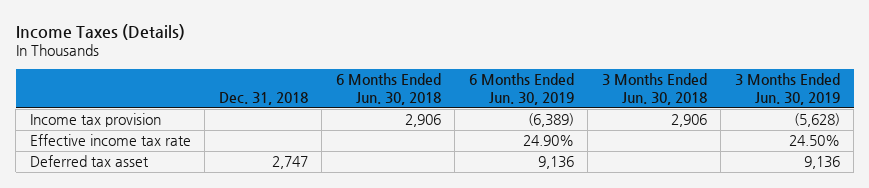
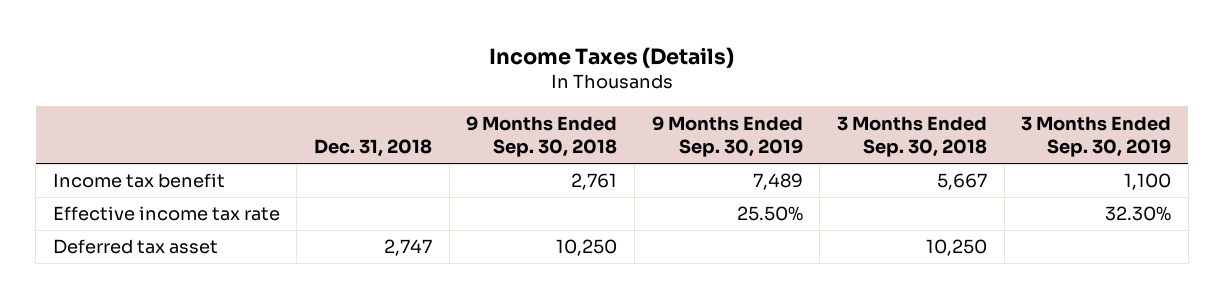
[335,73,441,105] 6 Months Ended Jun. 30, 2018 -> none
[468,73,574,105] 6 Months Ended Jun. 30, 2019 -> none
[601,73,707,105] 3 Months Ended Jun. 30, 2018 -> none
[734,73,840,105] 3 Months Ended Jun. 30, 2019 -> none
none -> [466,115,618,157] 9 Months Ended Sep. 30, 2018
none -> [651,115,803,157] 9 Months Ended Sep. 30, 2019
none -> [836,115,987,157] 3 Months Ended Sep. 30, 2018
none -> [1021,115,1172,157] 3 Months Ended Sep. 30, 2019
[29,113,161,128] Income tax provision -> [52,173,225,189] Income tax benefit

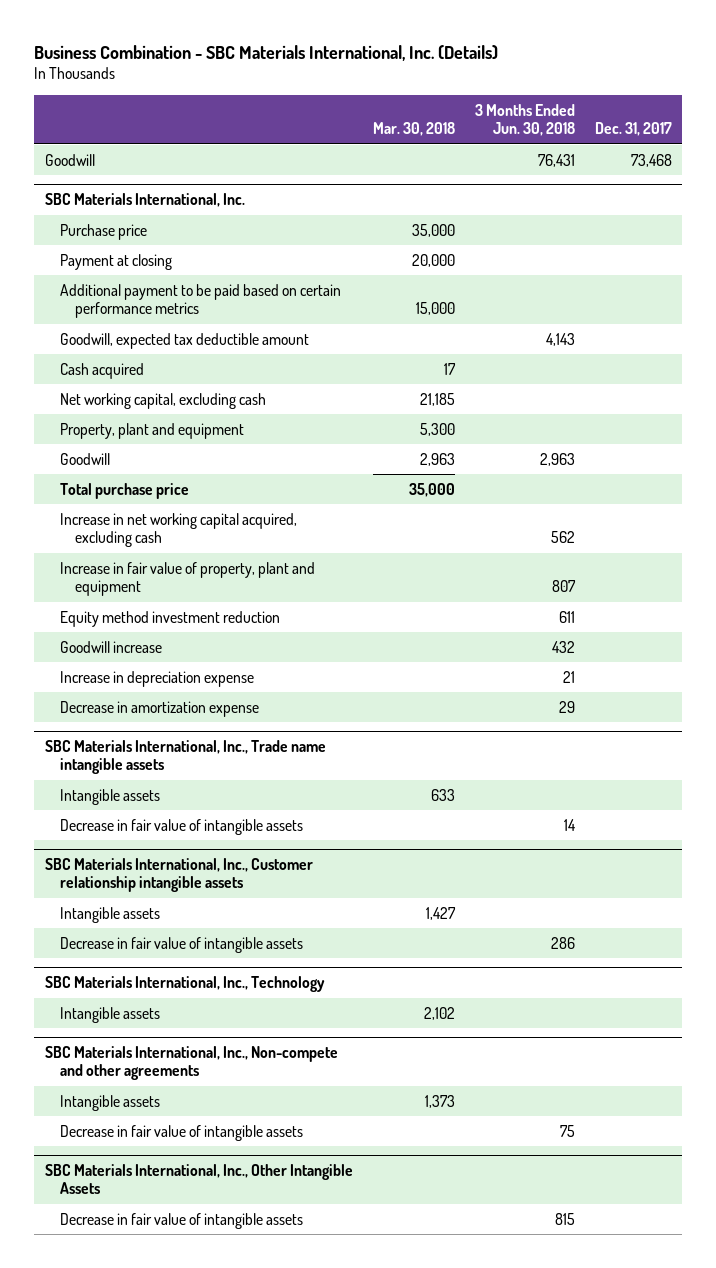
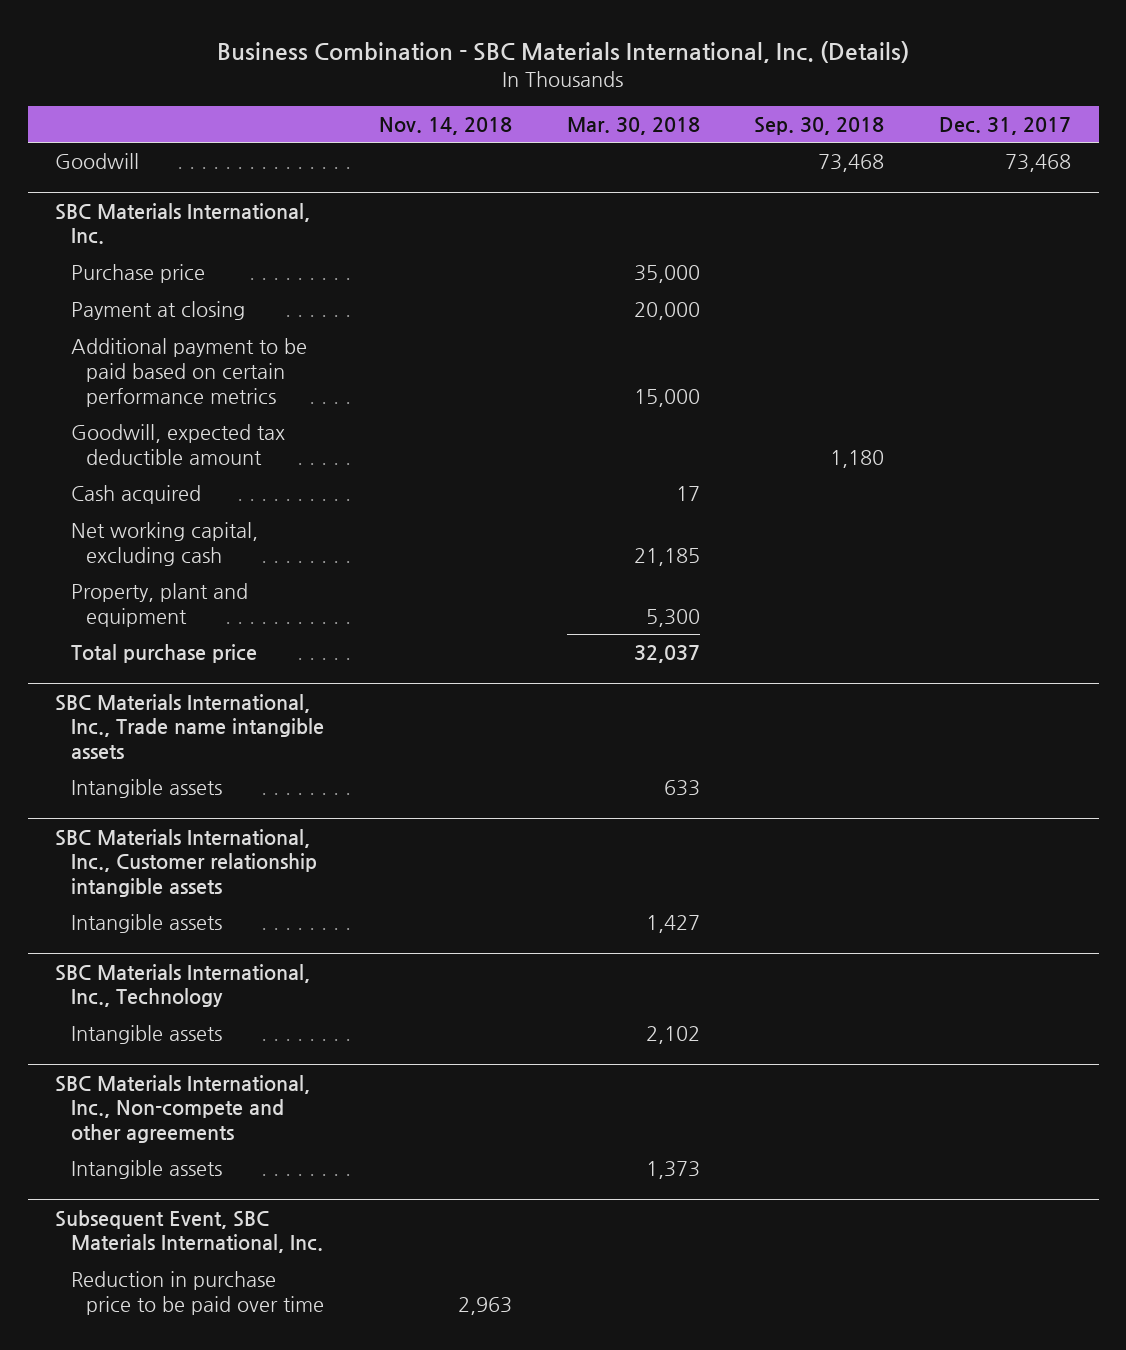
[474,103,575,136] 3 Months Ended Jun. 30, 2018 -> none
none -> [378,116,512,135] Nov. 14, 2018
none -> [754,116,885,135] Sep. 30, 2018
[59,452,110,465] Goodwill -> none
[59,512,297,548] Increase in net working capital acquired, excluding cash -> none
[59,561,315,597] Increase in fair value of property, plant and equipment -> none
[59,610,280,627] Equity method investment reduction -> none
[59,640,162,653] Goodwill increase -> none
[59,670,254,687] Increase in depreciation expense -> none
[59,700,259,717] Decrease in amortization expense -> none
[408,482,455,497] 35,000 -> [633,645,700,664] 32,037
[59,818,303,835] Decrease in fair value of intangible assets -> none
[59,936,303,953] Decrease in fair value of intangible assets -> none
[59,1124,303,1141] Decrease in fair value of intangible assets -> none
[44,1164,353,1195] SBC Materials International, Inc., Other Intangible Assets -> none
[59,1212,303,1229] Decrease in fair value of intangible assets -> none
none -> [55,1209,323,1254] Subsequent Event, SBC Materials International, Inc.
none -> [70,1271,324,1315] Reduction in purchase price to be paid over time

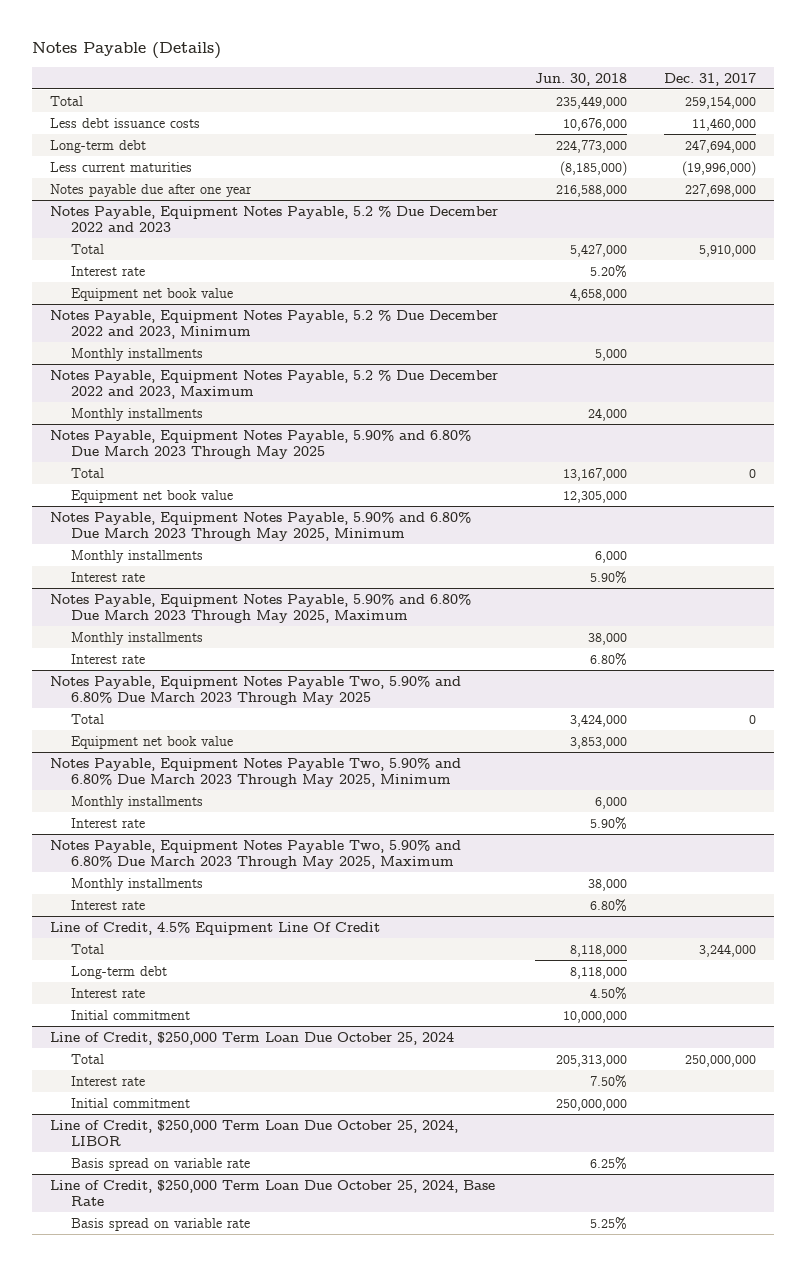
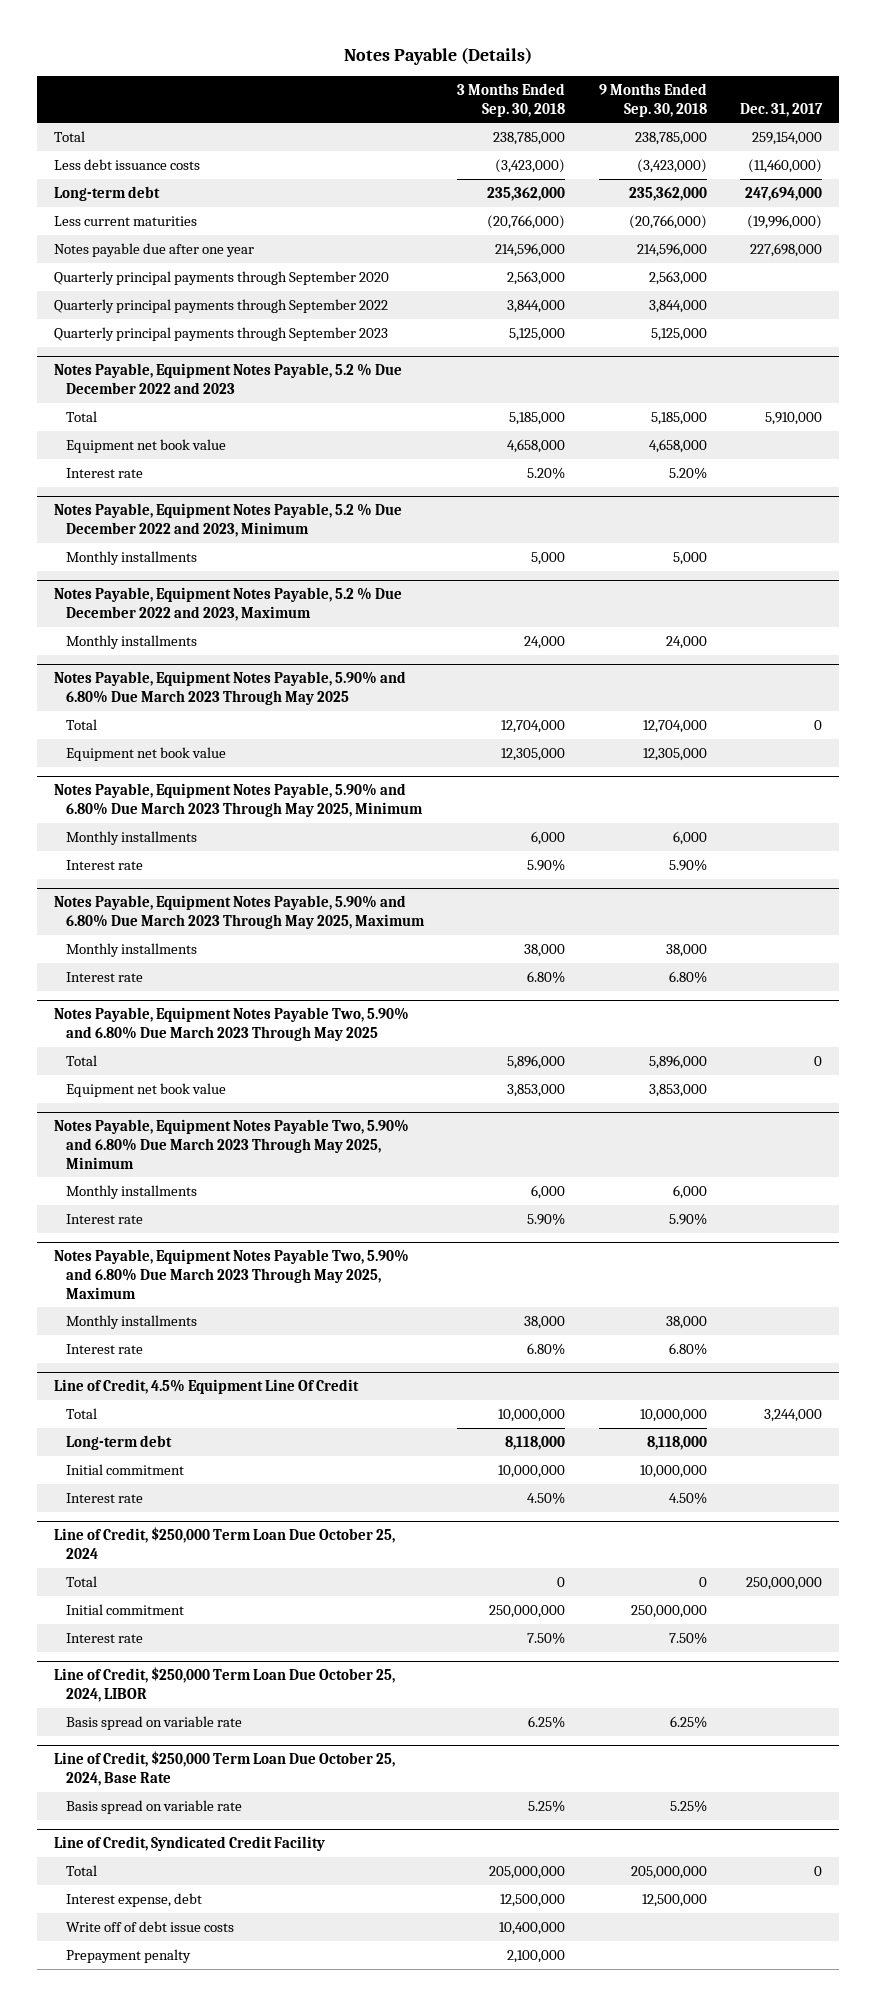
[535,73,628,87] Jun. 30, 2018 -> none
none -> [457,83,566,117] 3 Months Ended Sep. 30, 2018
none -> [598,83,707,117] 9 Months Ended Sep. 30, 2018
[692,117,757,131] 11,460,000 -> [748,159,823,174] (11,460,000)
none -> [53,271,389,286] Quarterly principal payments through September 2020
none -> [53,299,388,314] Quarterly principal payments through September 2022
none -> [53,327,388,342] Quarterly principal payments through September 2023
[71,265,146,276] Interest rate -> [66,468,144,479] Interest rate
[71,987,146,998] Interest rate -> [66,1493,144,1504] Interest rate
[71,1075,146,1086] Interest rate -> [66,1633,144,1644] Interest rate
none -> [53,1836,325,1852] Line of Credit, Syndicated Credit Facility
none -> [66,1865,98,1877] Total
none -> [66,1893,203,1908] Interest expense, debt
none -> [66,1921,235,1933] Write off of debt issue costs
none -> [66,1949,192,1964] Prepayment penalty

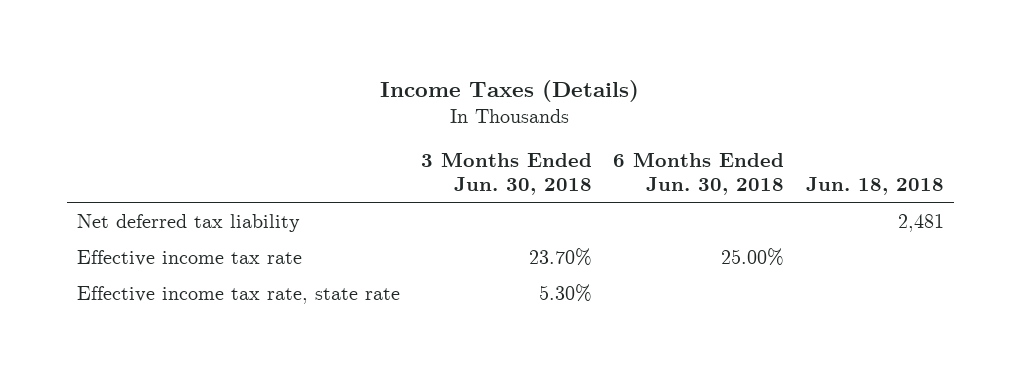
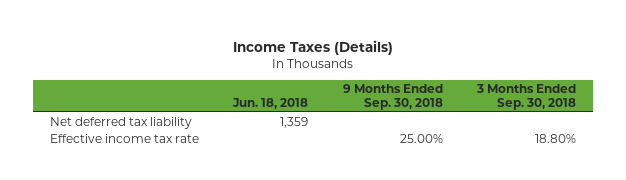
[421,152,593,195] 3 Months Ended Jun. 30, 2018 -> none
[613,152,785,195] 6 Months Ended Jun. 30, 2018 -> none
none -> [342,83,443,111] 9 Months Ended Sep. 30, 2018
none -> [475,83,576,111] 3 Months Ended Sep. 30, 2018
[897,213,944,232] 2,481 -> [280,116,309,128] 1,359
[77,285,401,304] Effective income tax rate, state rate -> none

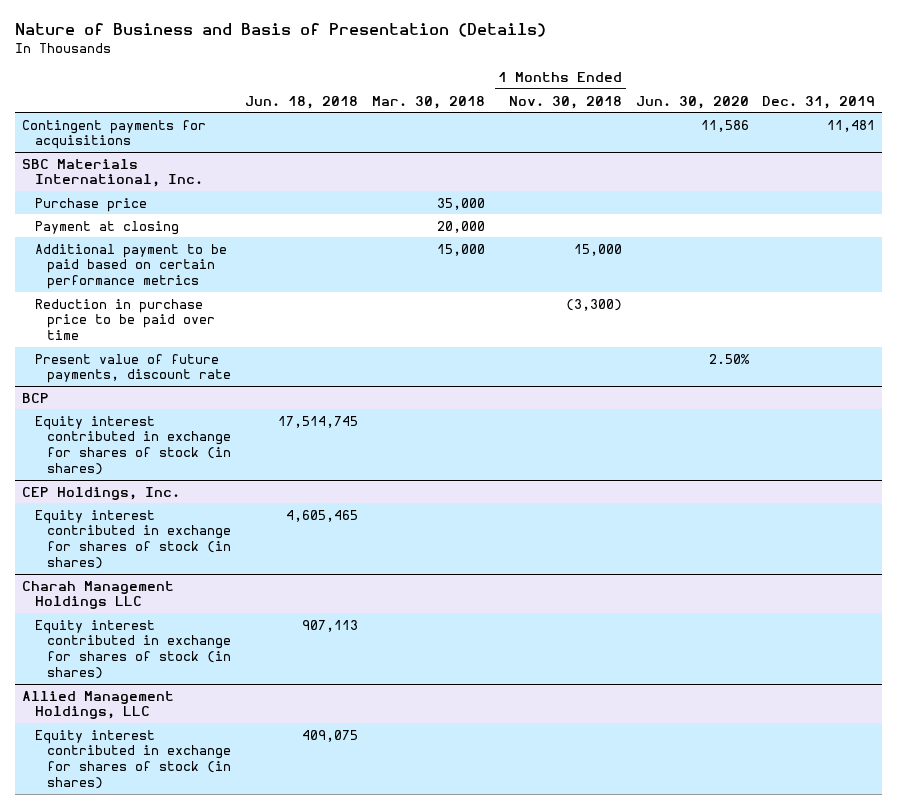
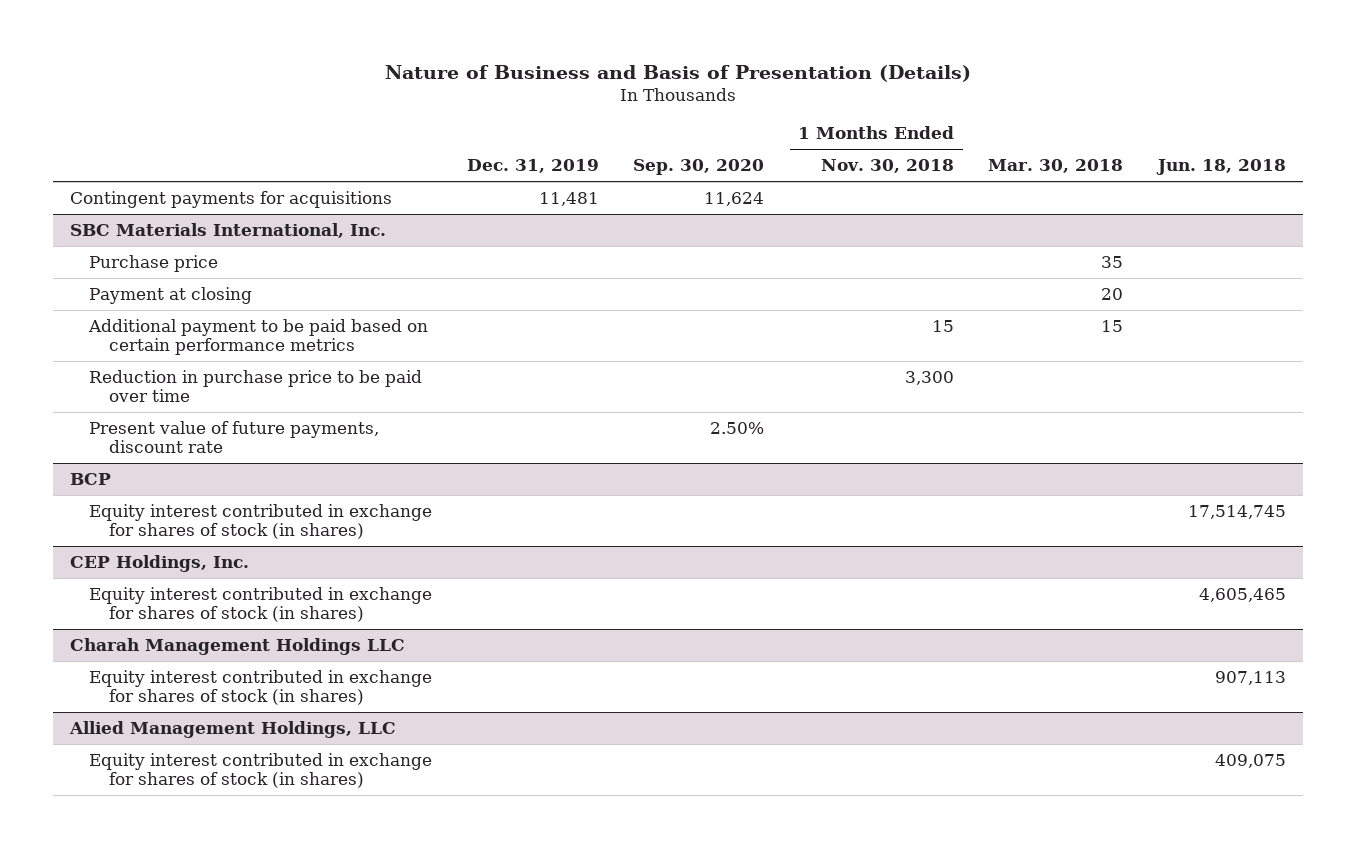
[635,95,749,109] Jun. 30, 2020 -> none
none -> [632,159,764,176] Sep. 30, 2020
[436,197,485,210] 35,000 -> [1101,255,1124,268] 35
[436,220,485,233] 20,000 -> [1101,287,1124,300] 20
[436,243,485,256] 15,000 -> [1101,319,1124,332] 15
[574,243,623,256] 15,000 -> [932,319,955,332] 15
[566,298,623,311] (3,300) -> [905,370,955,385] 3,300

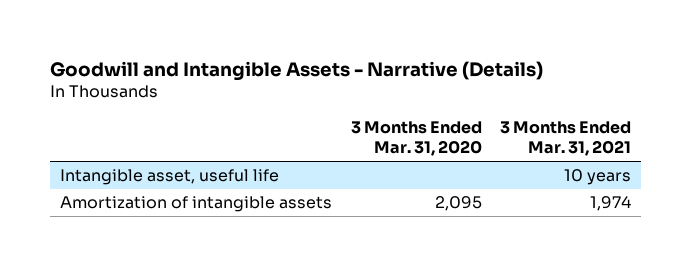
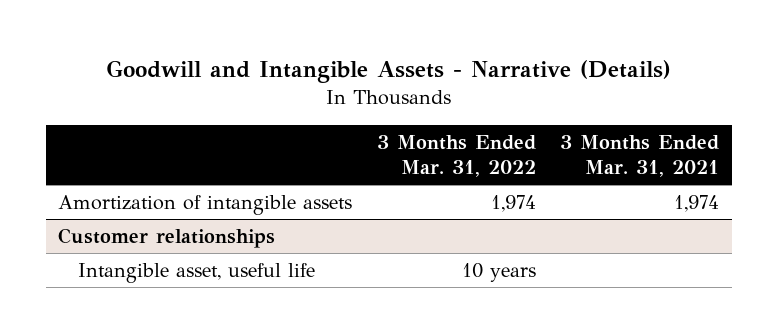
[350,120,482,157] 3 Months Ended Mar. 31, 2020 -> none
none -> [376,134,536,177] 3 Months Ended Mar. 31, 2022
[59,169,279,186] Intangible asset, useful life -> none
none -> [58,228,276,249] Customer relationships
none -> [78,263,316,284] Intangible asset, useful life

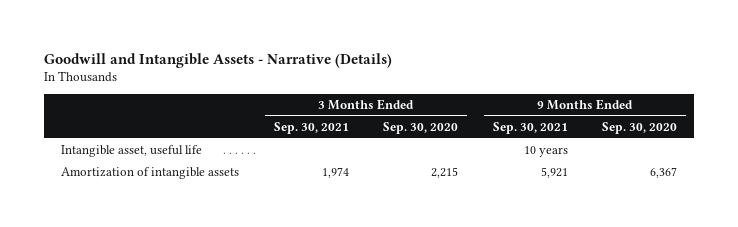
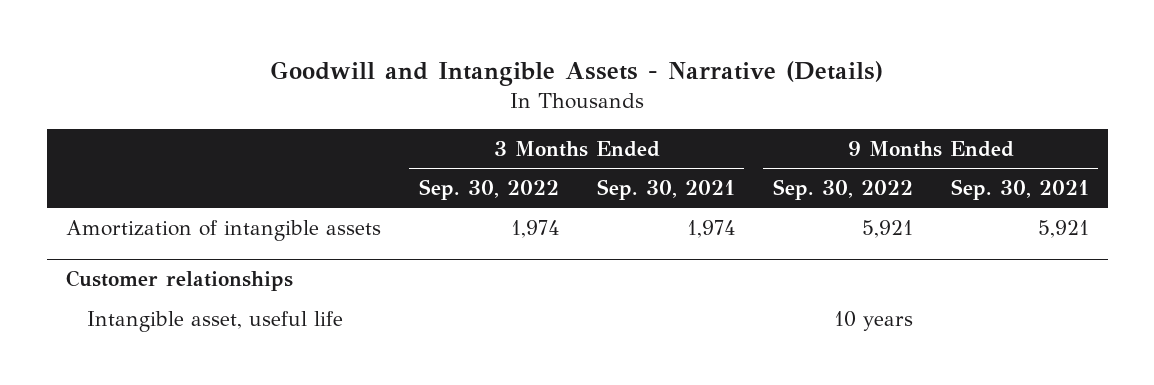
[383,121,459,134] Sep. 30, 2020 -> none
[602,121,678,134] Sep. 30, 2020 -> none
none -> [418,179,559,201] Sep. 30, 2022
none -> [772,179,913,201] Sep. 30, 2022
[61,145,203,158] Intangible asset, useful life -> none
none -> [65,270,293,292] Customer relationships
none -> [86,310,343,332] Intangible asset, useful life

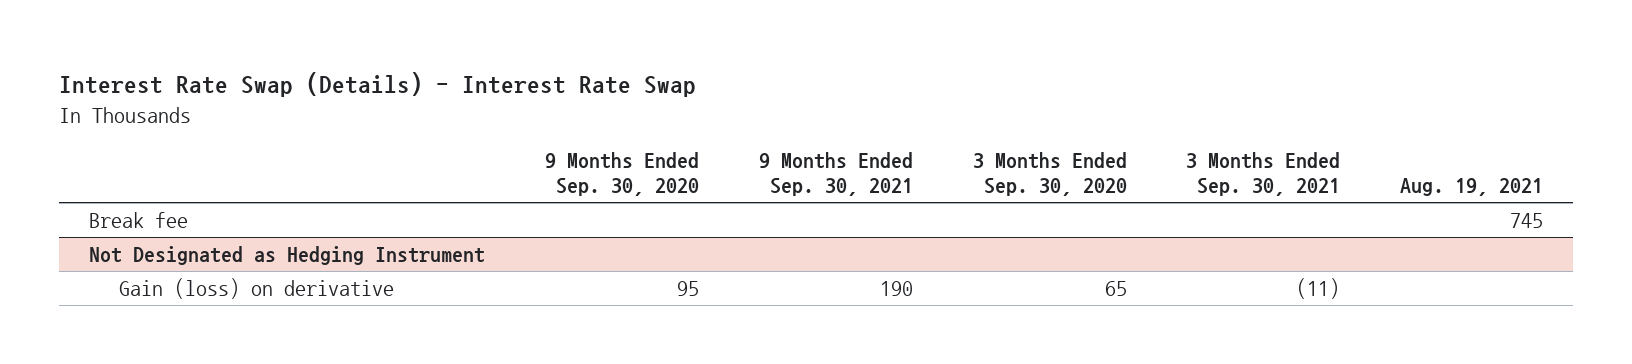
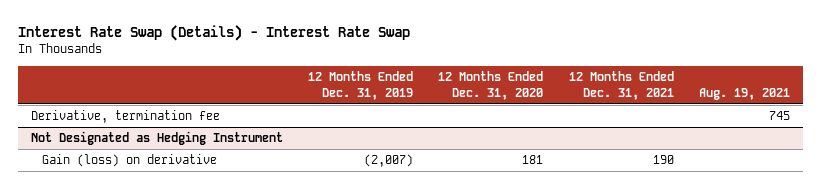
[544,152,699,197] 9 Months Ended Sep. 30, 2020 -> none
[758,152,913,197] 9 Months Ended Sep. 30, 2021 -> none
[972,152,1127,197] 3 Months Ended Sep. 30, 2020 -> none
[1186,152,1341,197] 3 Months Ended Sep. 30, 2021 -> none
none -> [308,70,414,100] 12 Months Ended Dec. 31, 2019
none -> [438,70,544,100] 12 Months Ended Dec. 31, 2020
none -> [568,70,674,100] 12 Months Ended Dec. 31, 2021
[88,211,188,228] Break fee -> [30,110,220,124] Derivative, termination fee

